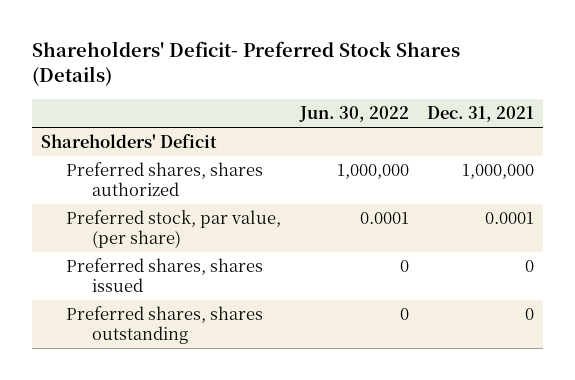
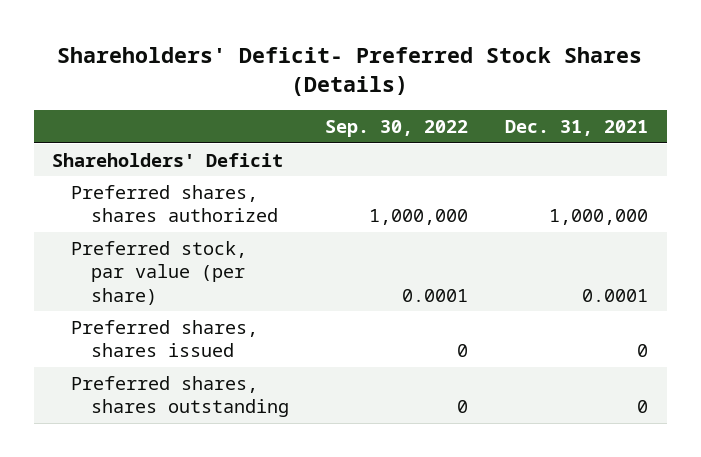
[298,105,409,122] Jun. 30, 2022 -> none
none -> [325,120,469,138] Sep. 30, 2022
[66,210,282,248] Preferred stock, par value, (per share) -> [71,240,248,305] Preferred stock, par value (per share)

